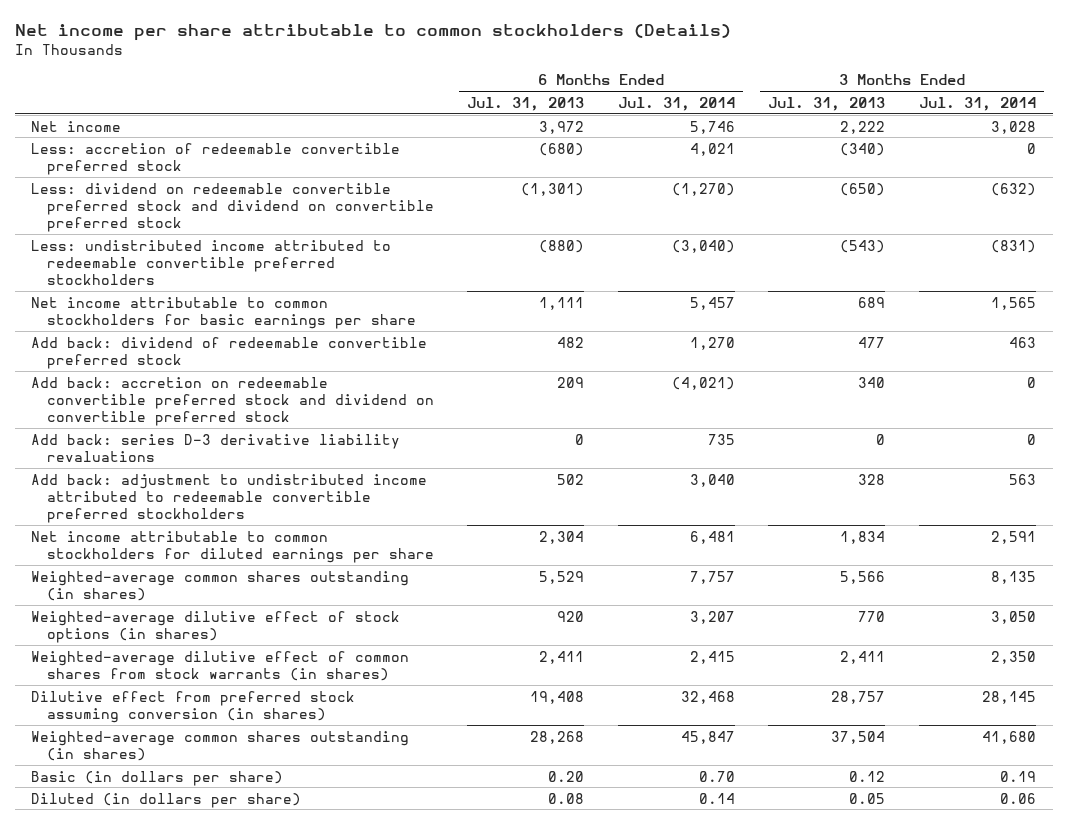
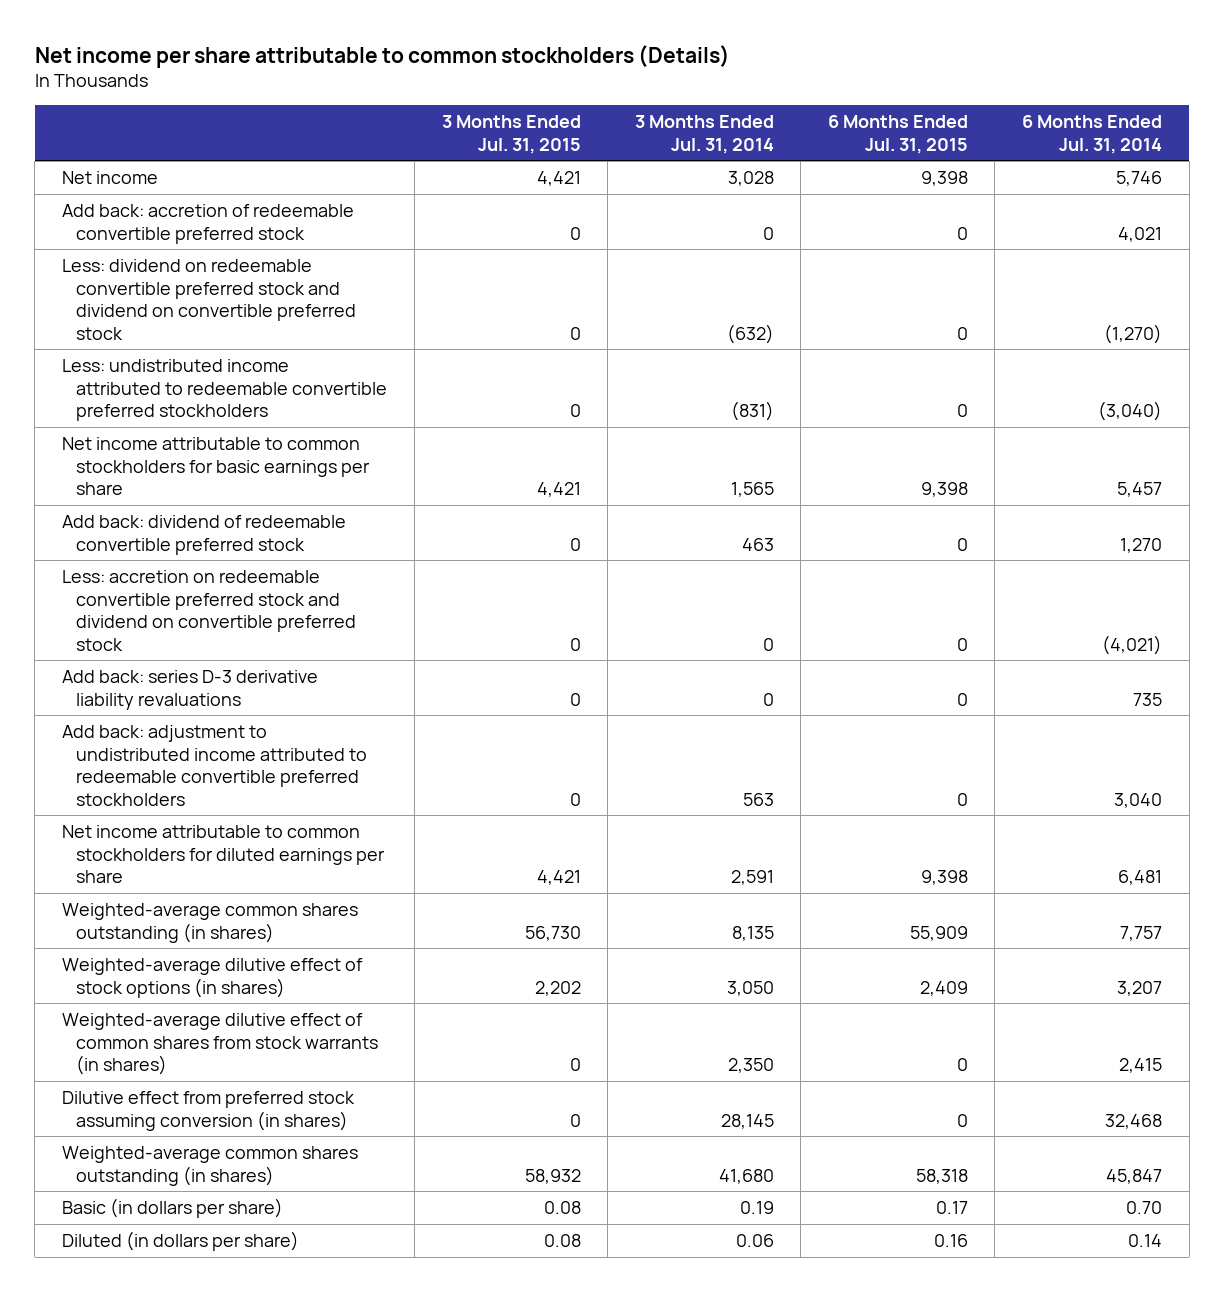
[467,96,585,111] Jul. 31, 2013 -> none
[768,96,886,111] Jul. 31, 2013 -> none
none -> [441,115,581,154] 3 Months Ended Jul. 31, 2015
none -> [827,115,968,154] 6 Months Ended Jul. 31, 2015
[31,142,401,175] Less: accretion of redeemable convertible preferred stock -> [61,203,354,244] Add back: accretion of redeemable convertible preferred stock
[31,376,434,427] Add back: accretion on redeemable convertible preferred stock and dividend on convertible preferred stock -> [61,569,357,651] Less: accretion on redeemable convertible preferred stock and dividend on convertible preferred stock

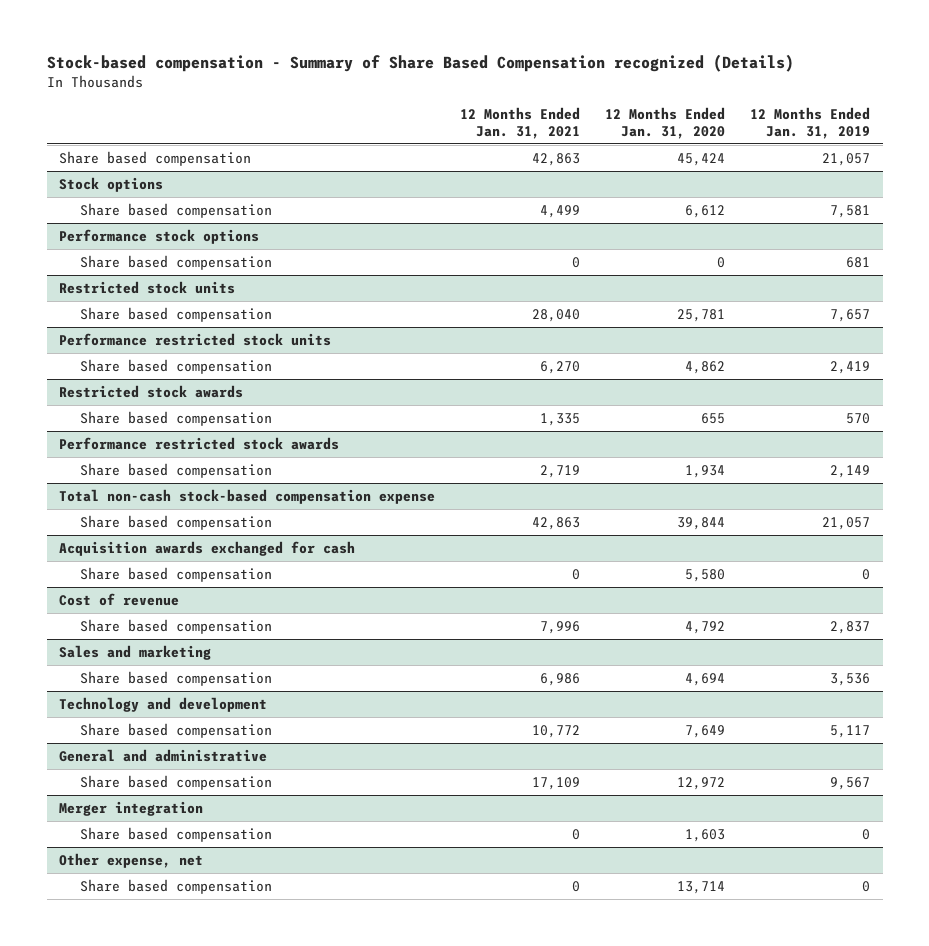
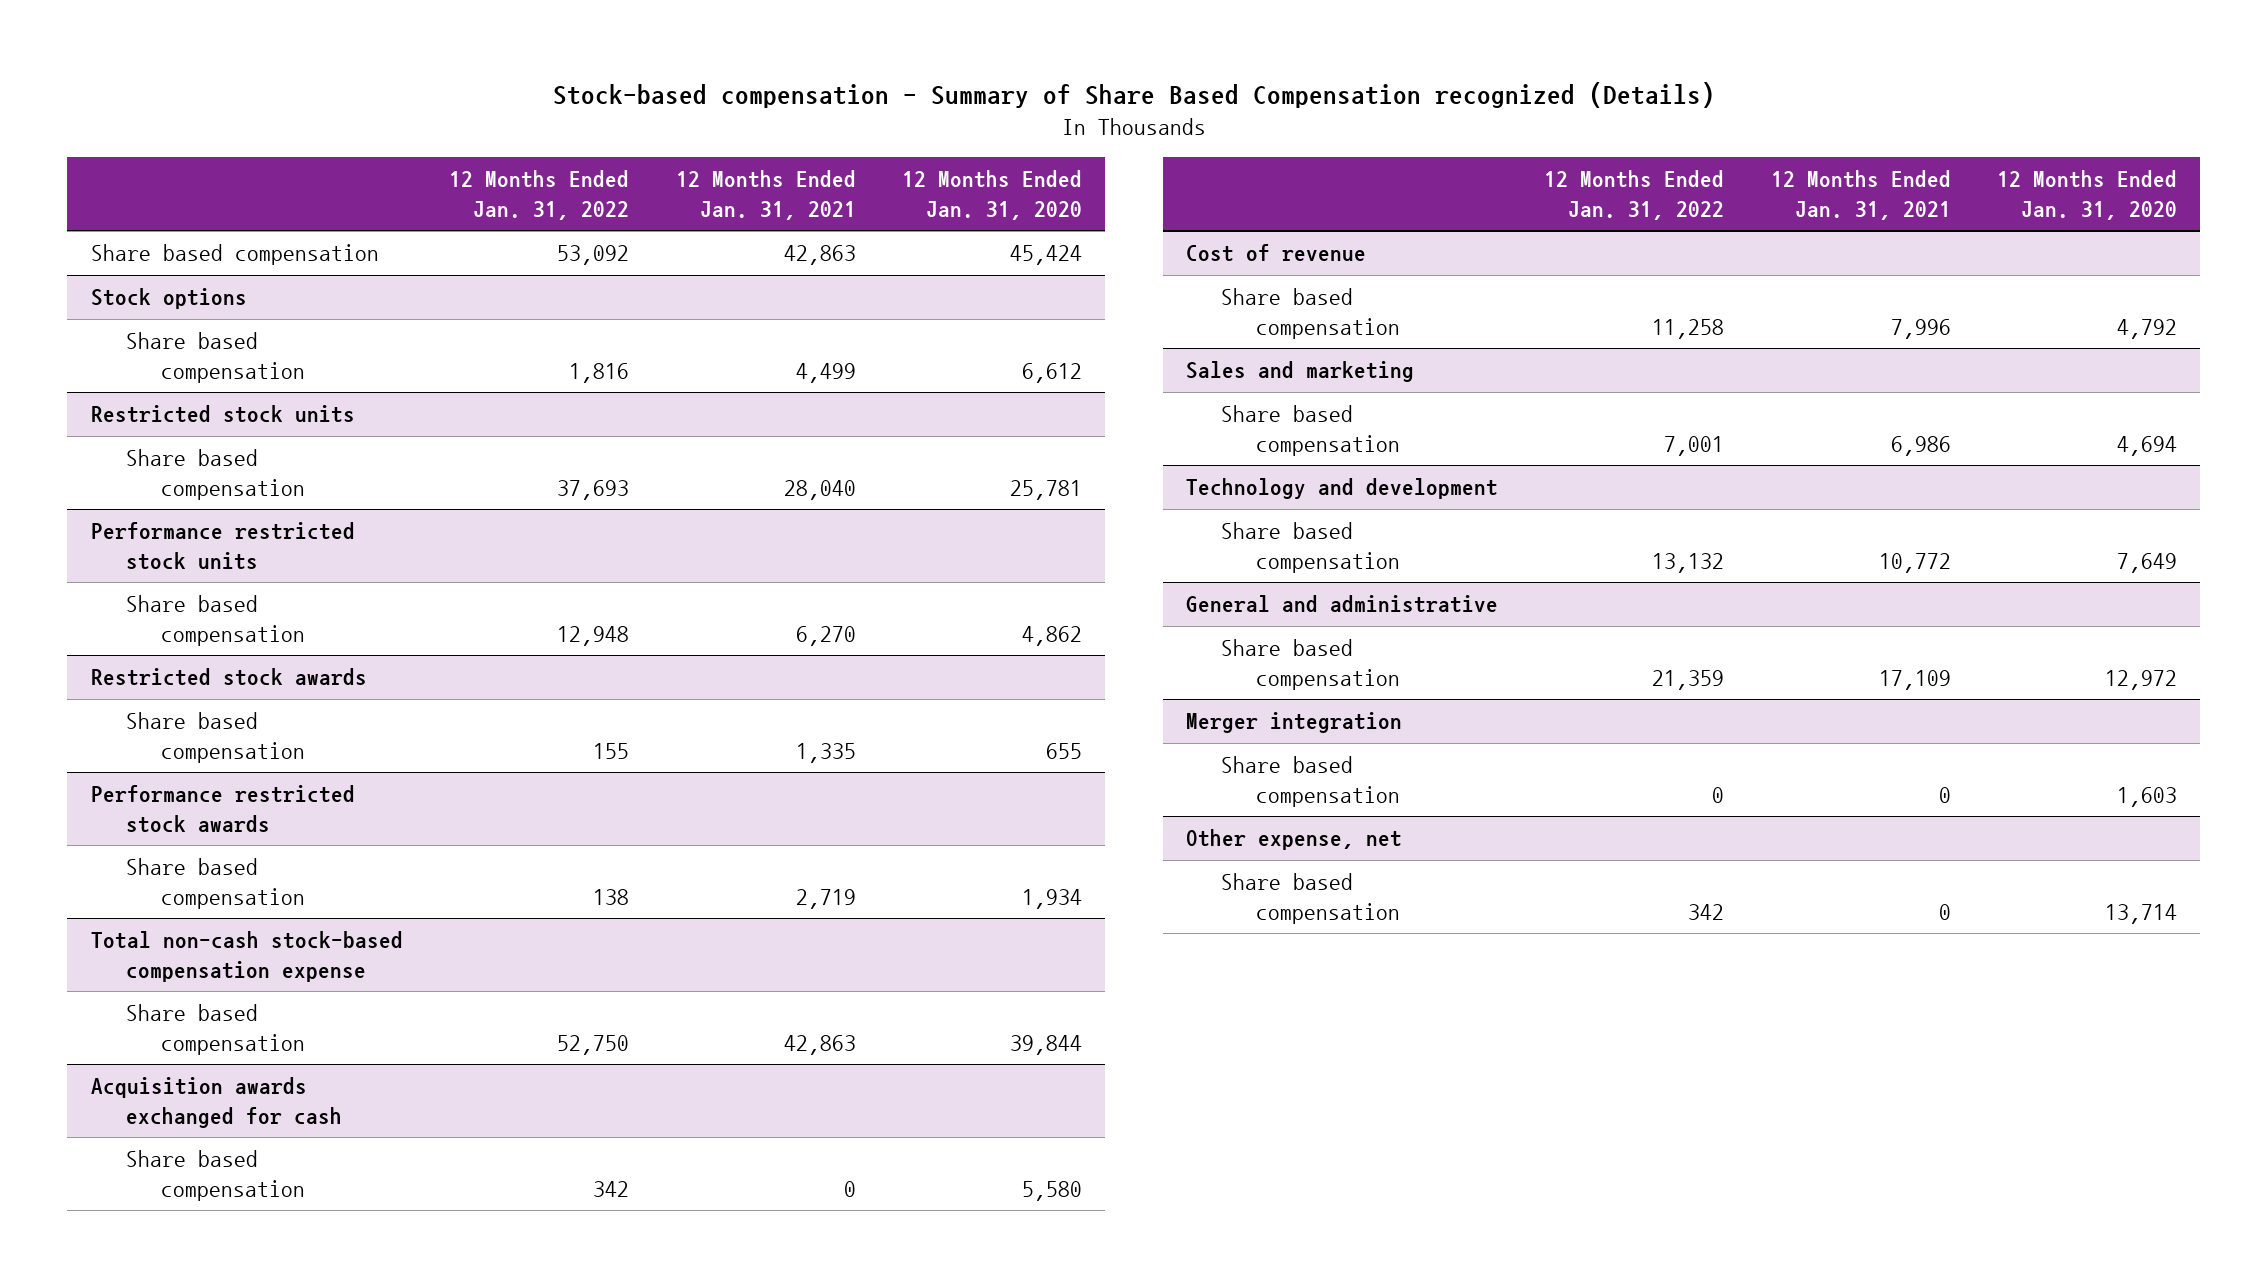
[750,106,871,139] 12 Months Ended Jan. 31, 2019 -> none
none -> [449,170,630,220] 12 Months Ended Jan. 31, 2022
[59,228,260,244] Performance stock options -> none
[79,254,272,270] Share based compensation -> none

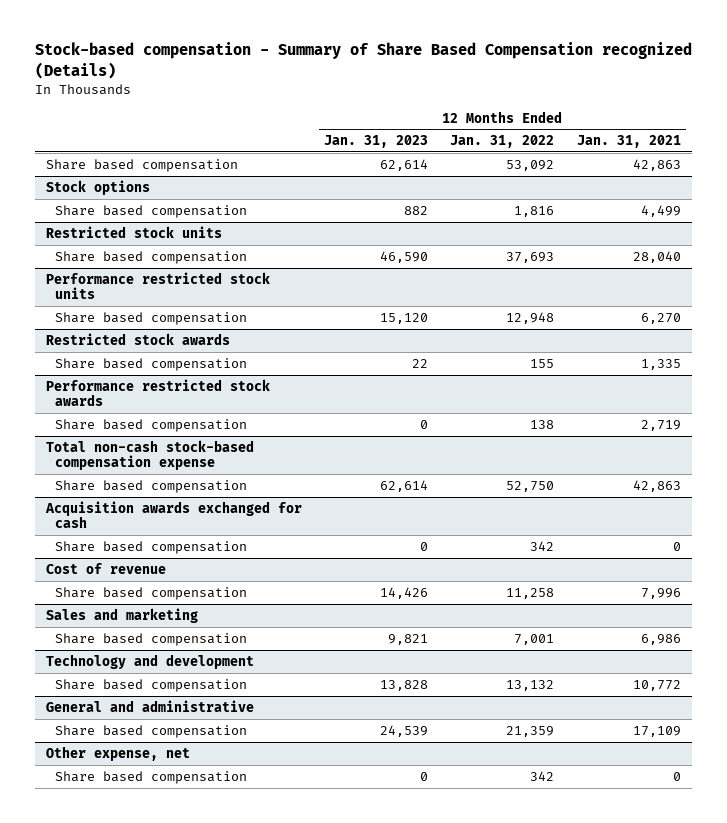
[902,170,1083,220] 12 Months Ended Jan. 31, 2020 -> none
none -> [324,135,429,149] Jan. 31, 2023
[1185,712,1402,734] Merger integration -> none
[1221,756,1401,807] Share based compensation -> none

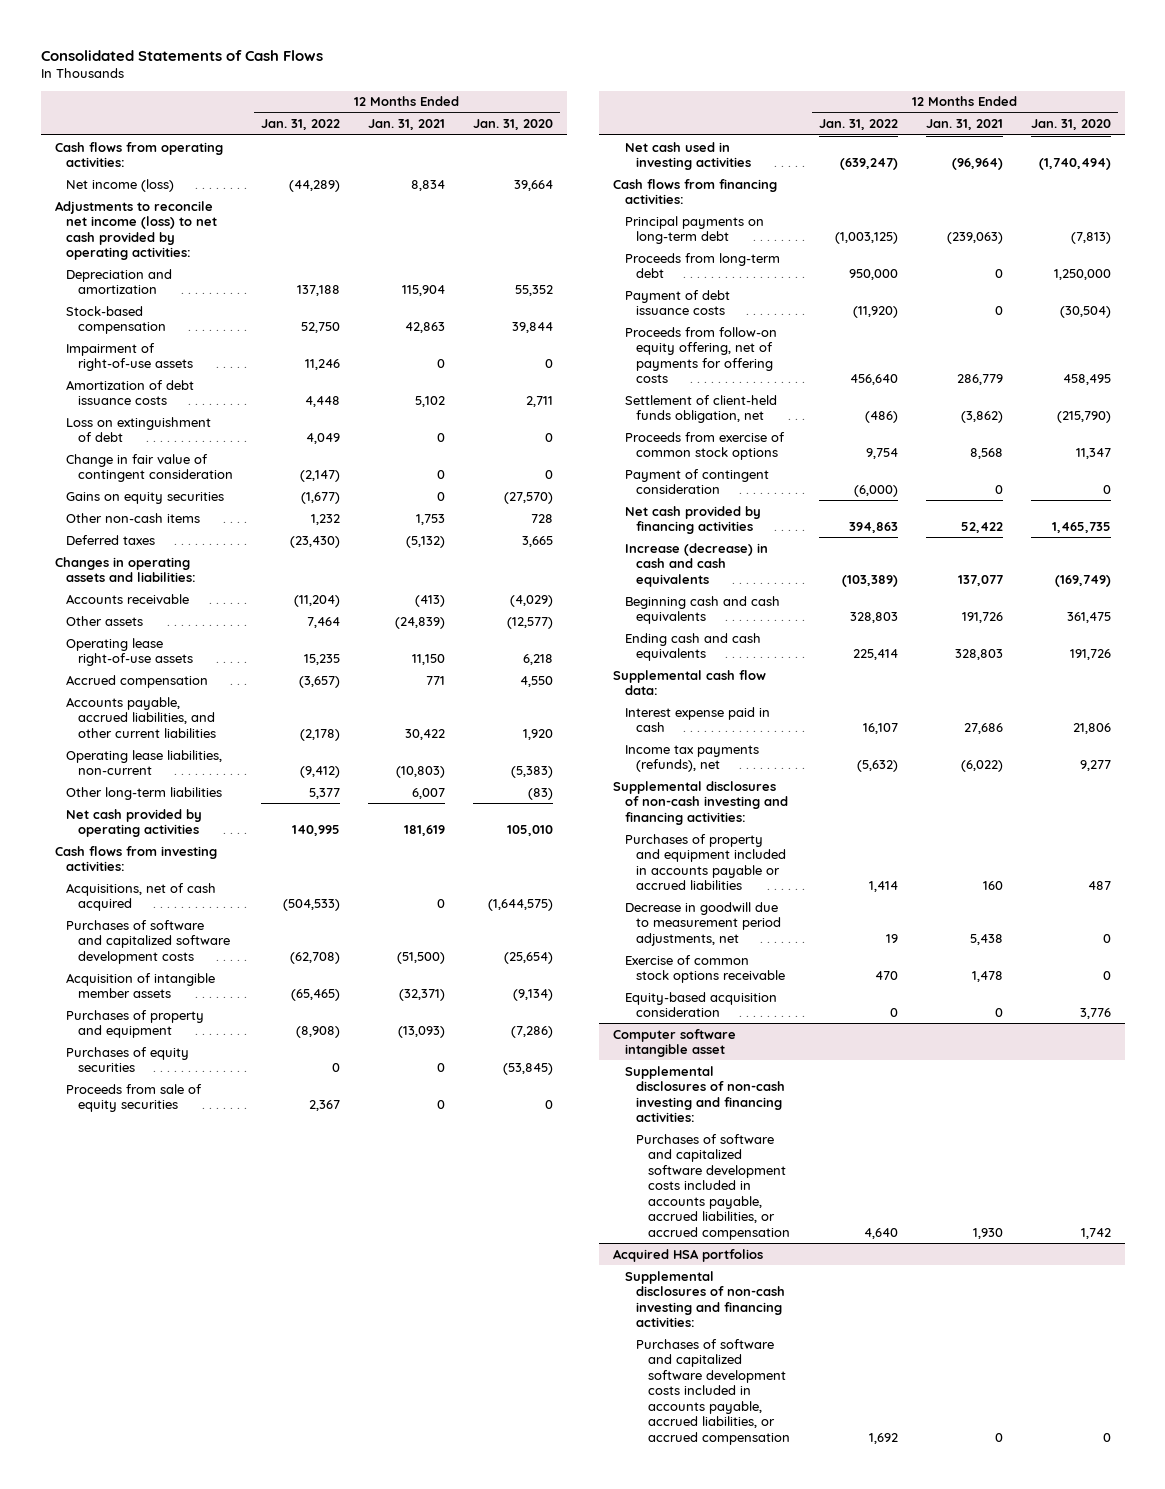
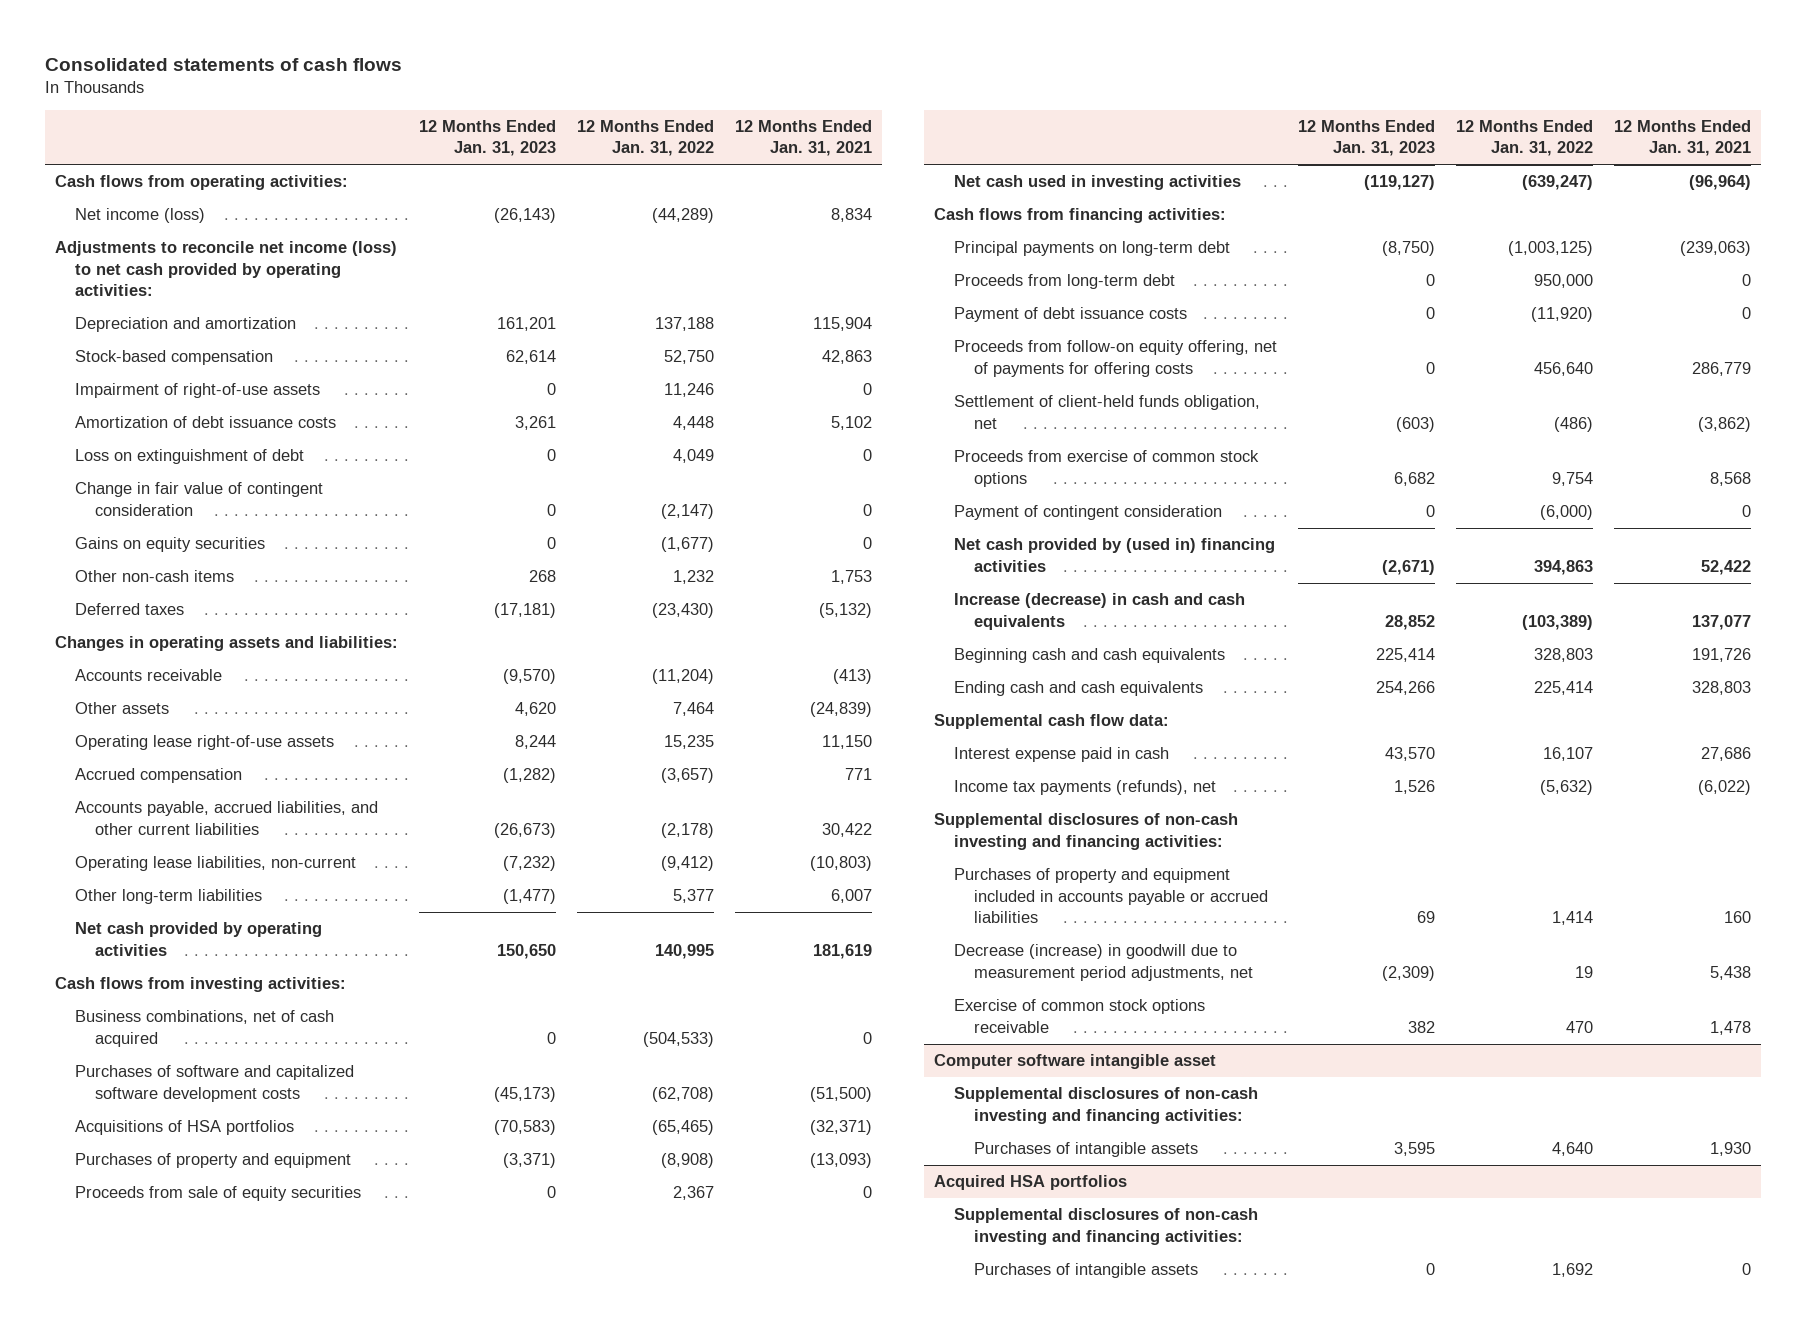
[40,49,323,61] Consolidated Statements of Cash Flows -> [44,57,402,71] Consolidated statements of cash flows
[472,119,553,131] Jan. 31, 2020 -> none
none -> [419,119,557,157] 12 Months Ended Jan. 31, 2023
[66,882,217,912] Acquisitions, net of cash acquired -> [75,1010,335,1047] Business combinations, net of cash acquired
[66,972,216,999] Acquisition of intangible member assets -> [75,1120,295,1136] Acquisitions of HSA portfolios
[66,1046,190,1073] Purchases of equity securities -> none
[624,505,761,535] Net cash provided by financing activities -> [954,538,1276,572] Net cash provided by (used in) financing activities
[624,901,782,946] Decrease in goodwill due to measurement period adjustments, net -> [954,944,1254,981] Decrease (increase) in goodwill due to measurement period adjustments, net
[624,991,777,1018] Equity-based acquisition consideration -> none
[636,1133,791,1240] Purchases of software and capitalized software development costs included in accounts payable, accrued liabilities, or accrued compensation -> [974,1142,1199,1158] Purchases of intangible assets
[636,1338,791,1445] Purchases of software and capitalized software development costs included in accounts payable, accrued liabilities, or accrued compensation -> [974,1263,1199,1279] Purchases of intangible assets

